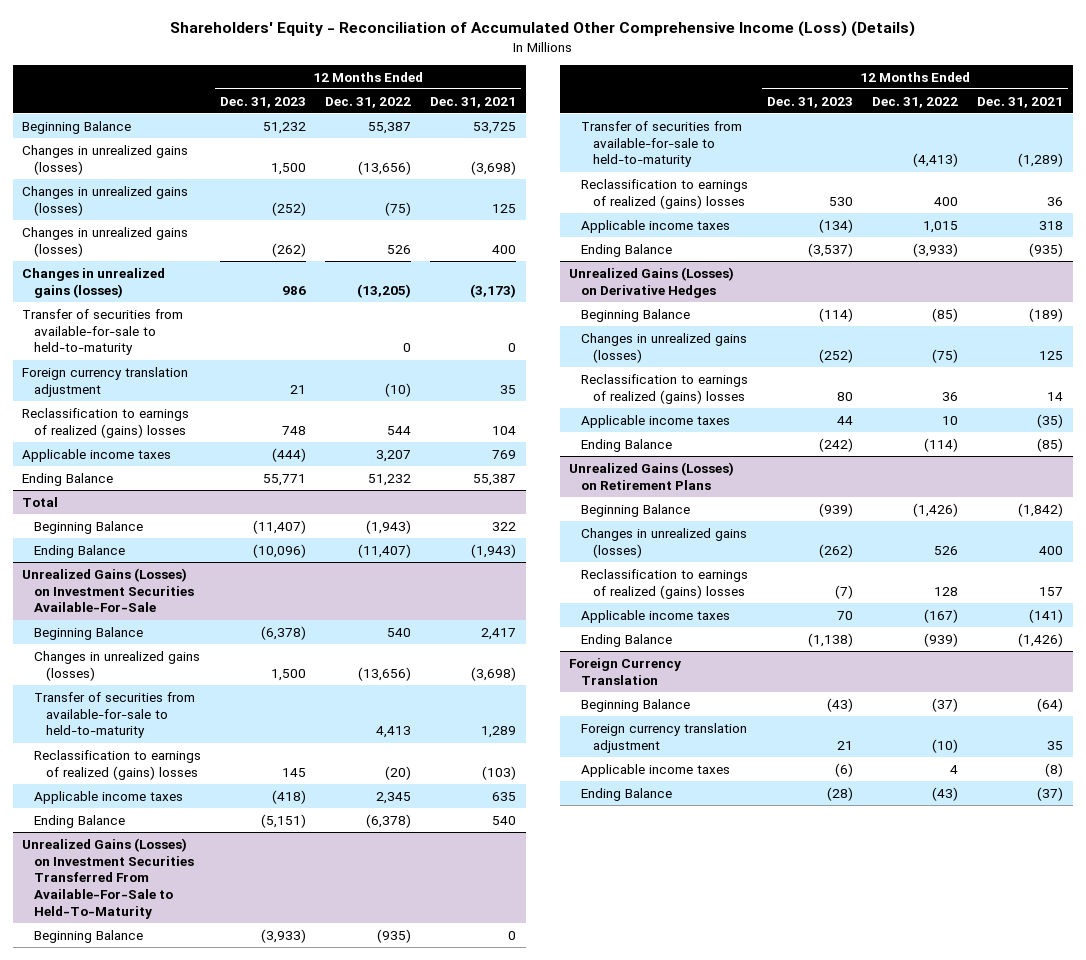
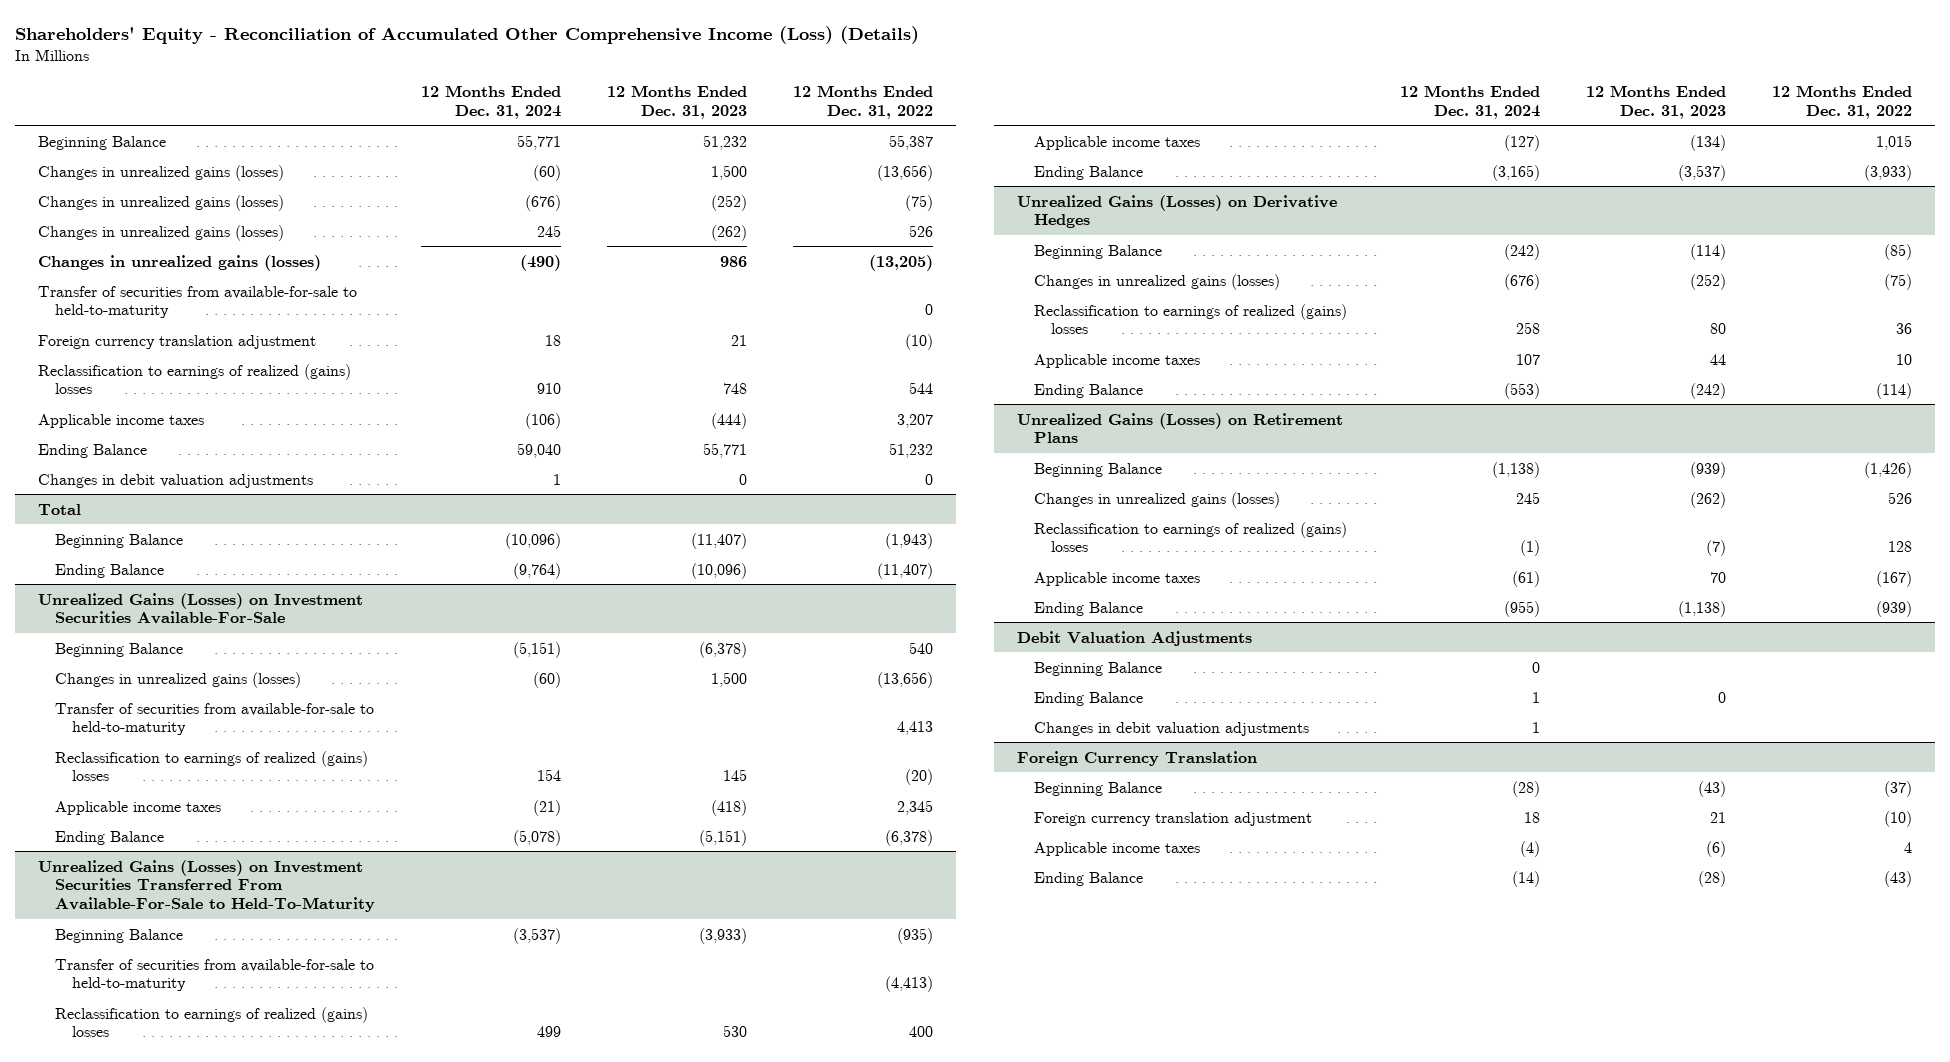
[430,96,517,108] Dec. 31, 2021 -> none
none -> [421,84,562,119] 12 Months Ended Dec. 31, 2024
none -> [38,473,314,488] Changes in debit valuation adjustments
none -> [1017,630,1253,646] Debit Valuation Adjustments
none -> [1034,661,1163,676] Beginning Balance
none -> [1034,691,1144,706] Ending Balance
none -> [1034,721,1310,736] Changes in debit valuation adjustments

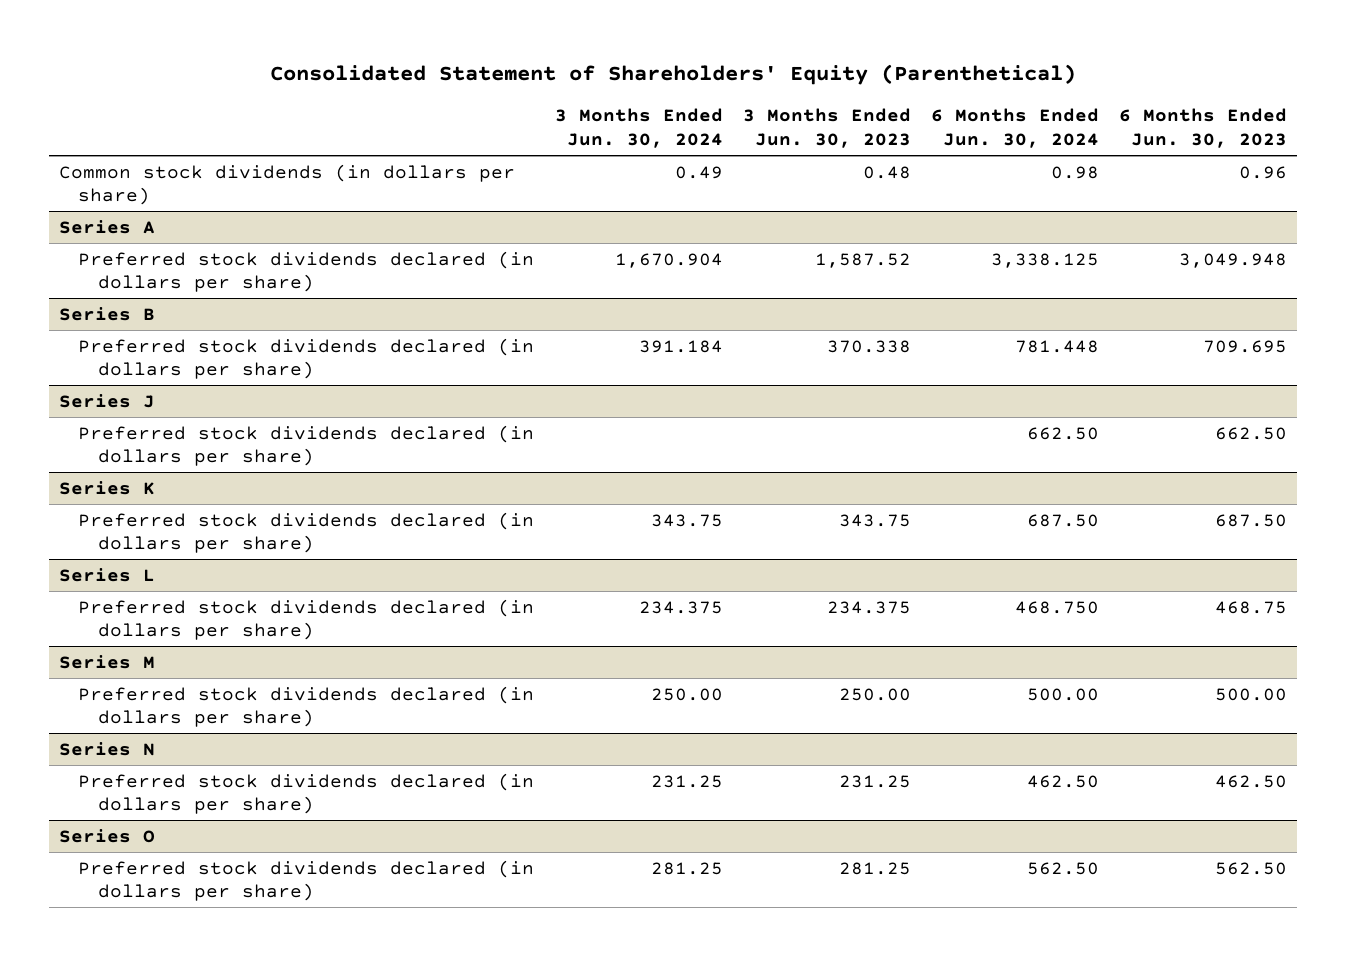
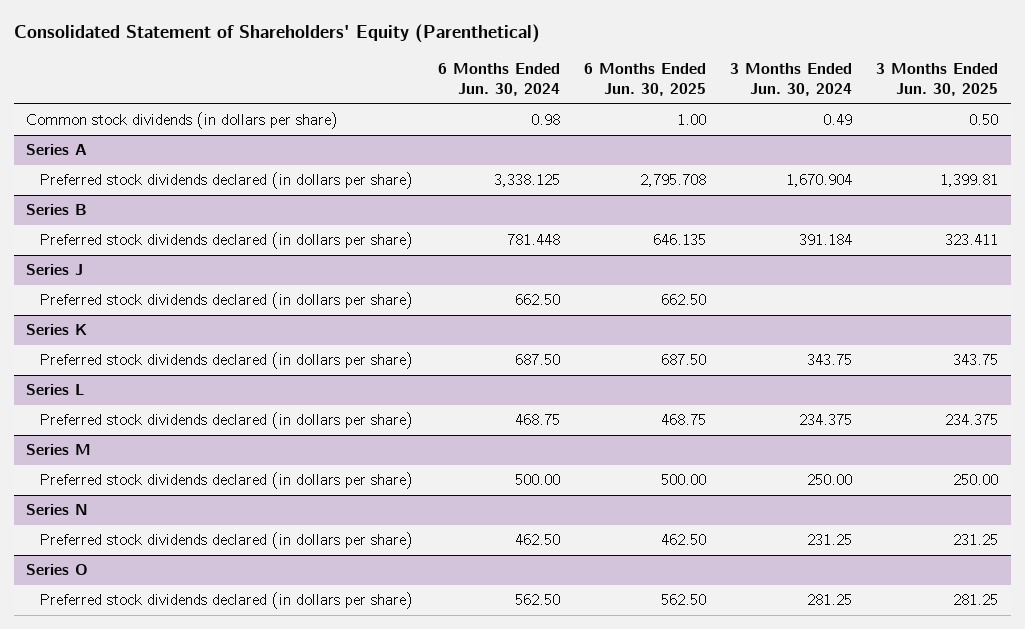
[742,108,911,149] 3 Months Ended Jun. 30, 2023 -> none
[1118,108,1287,149] 6 Months Ended Jun. 30, 2023 -> none
none -> [583,63,706,97] 6 Months Ended Jun. 30, 2025
none -> [876,63,999,97] 3 Months Ended Jun. 30, 2025
[1014,600,1099,614] 468.750 -> [514,414,560,426] 468.75

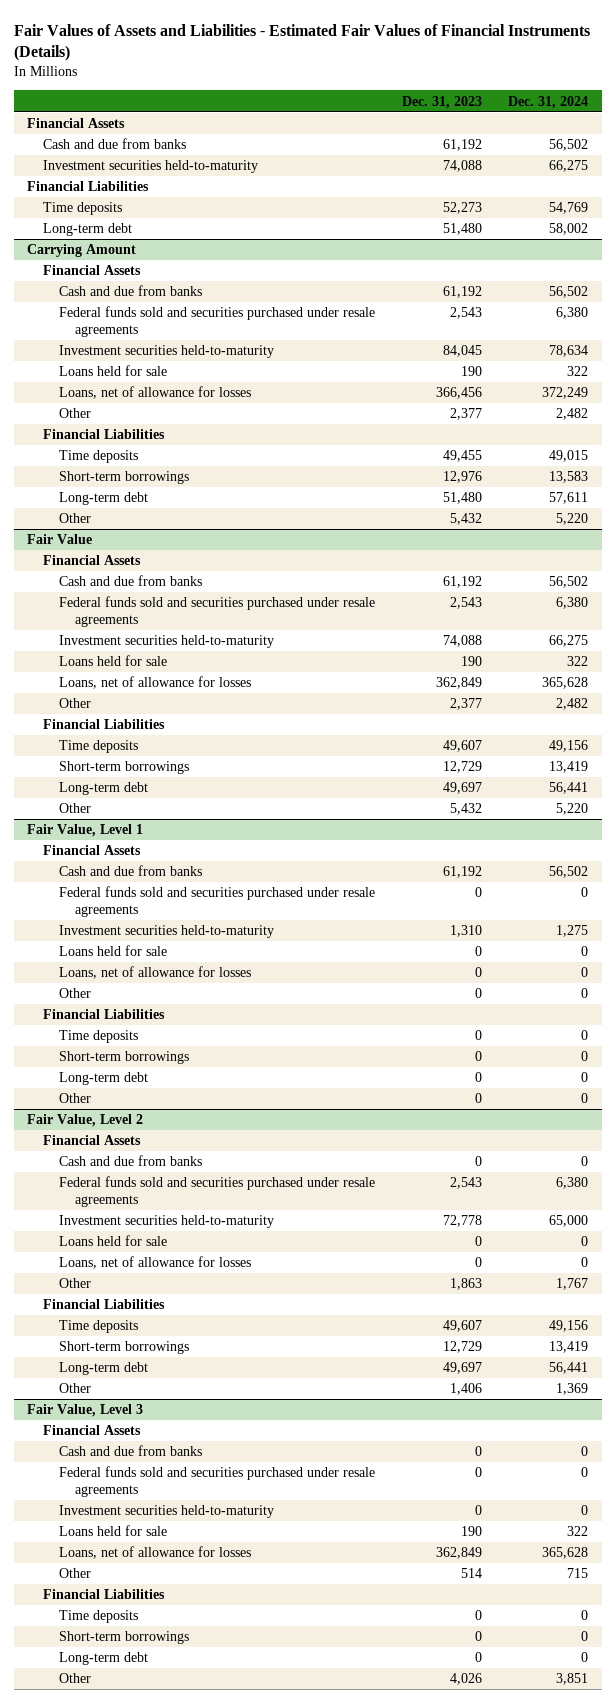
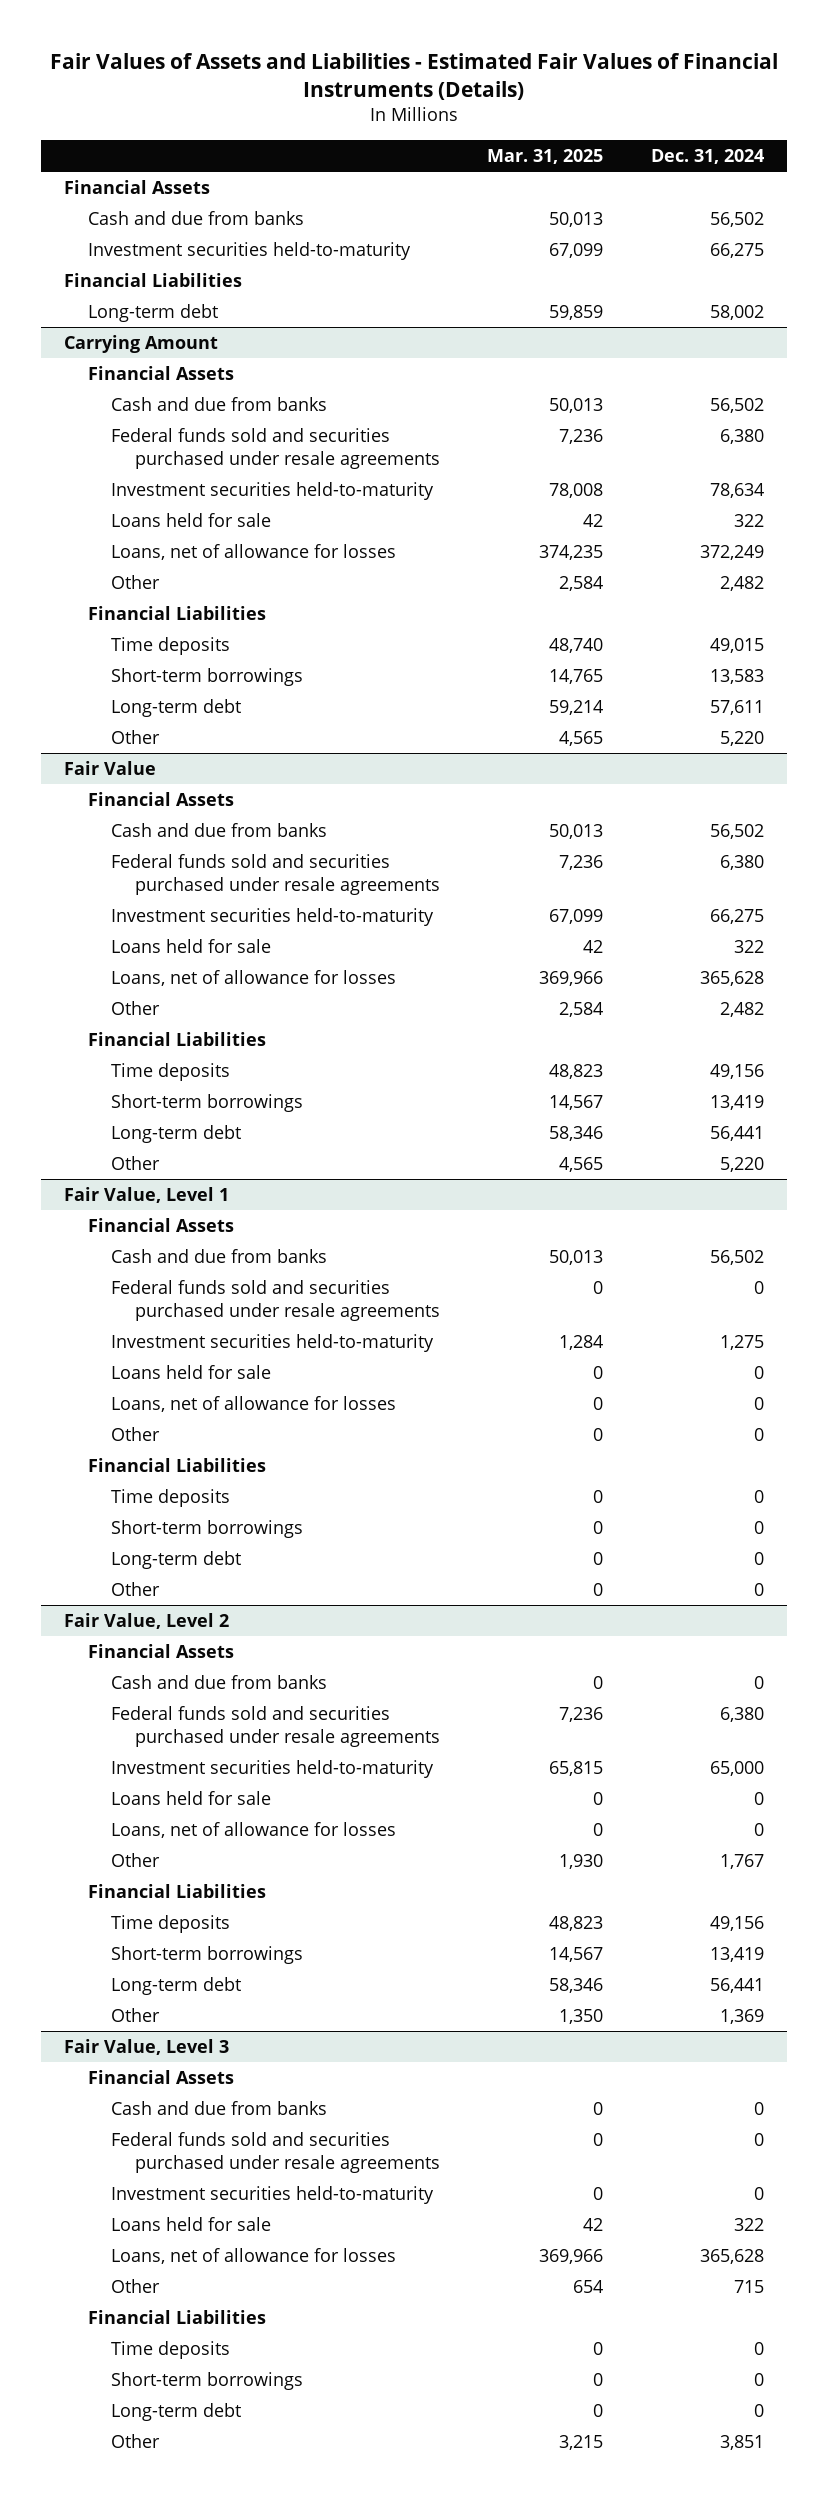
[401,95,482,109] Dec. 31, 2023 -> none
none -> [487,148,604,164] Mar. 31, 2025
[43,202,123,216] Time deposits -> none

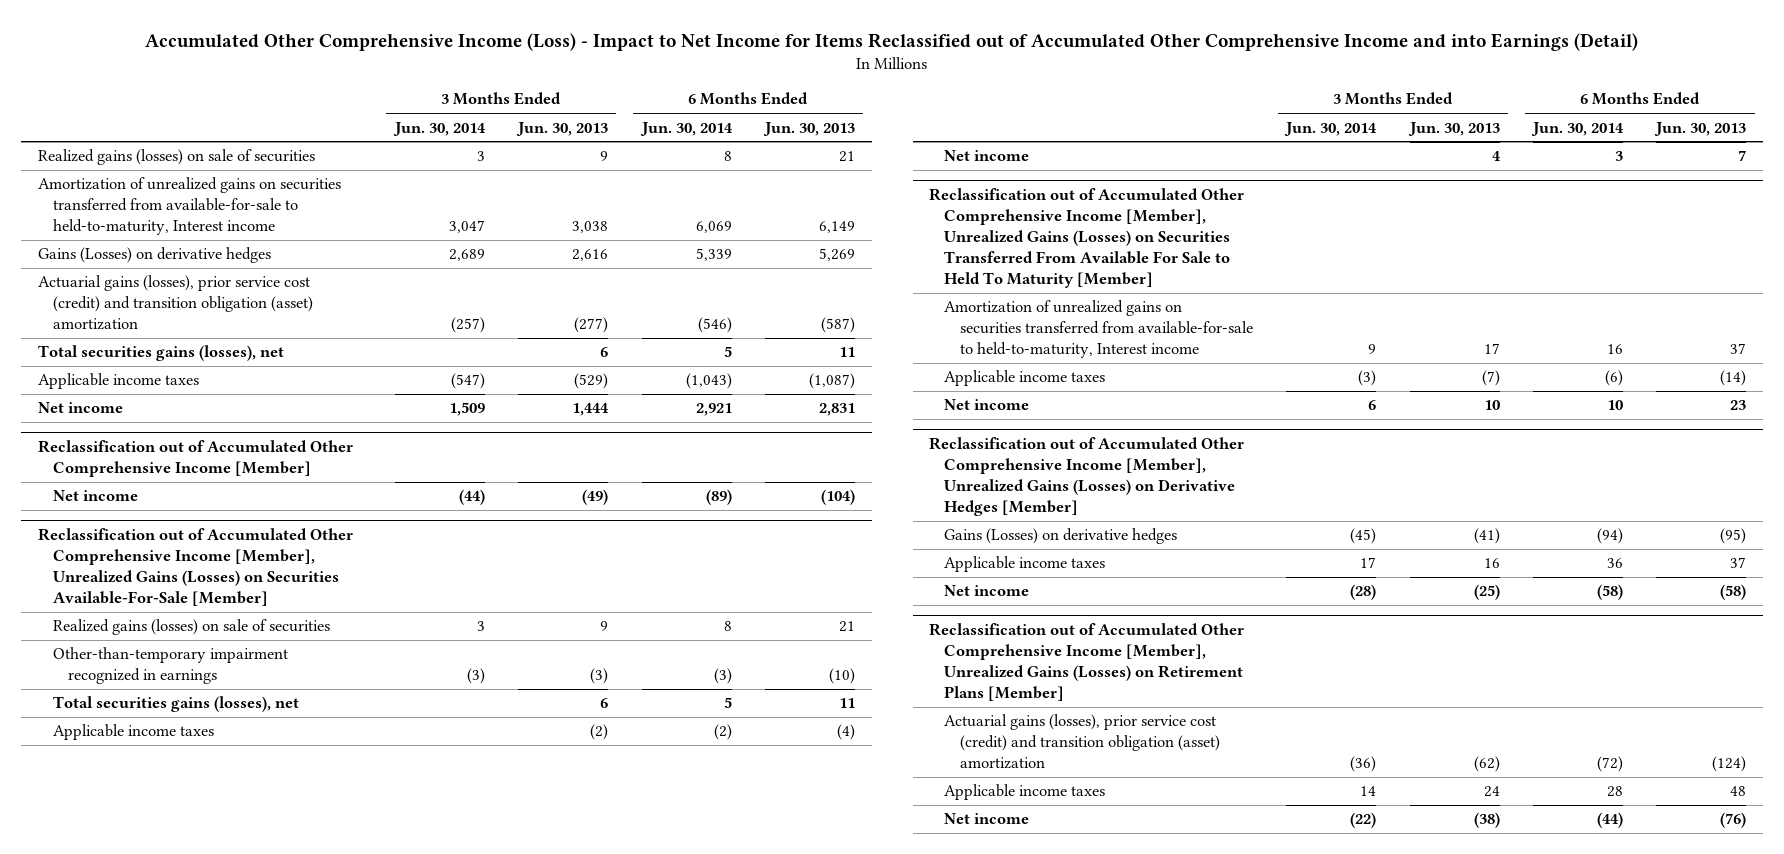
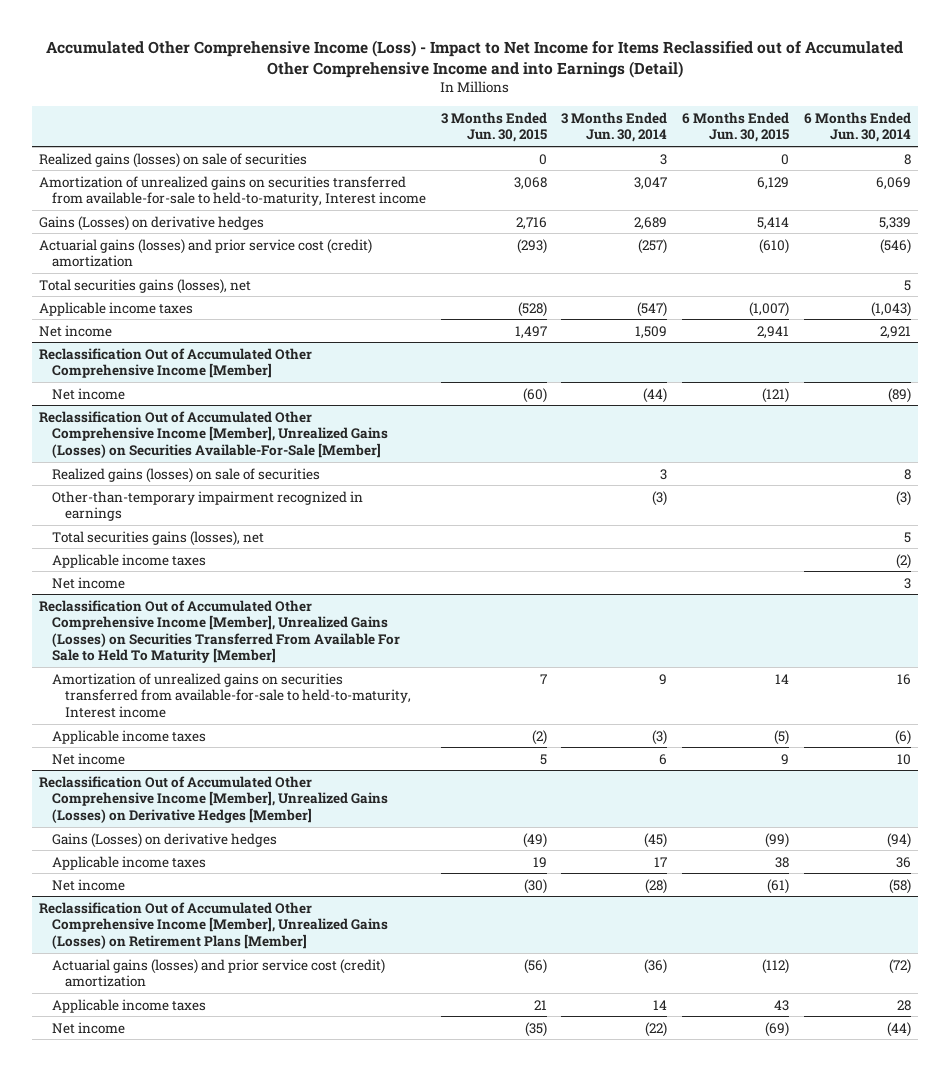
[516,121,609,136] Jun. 30, 2013 -> none
[763,121,856,136] Jun. 30, 2013 -> none
none -> [440,111,547,143] 3 Months Ended Jun. 30, 2015
none -> [682,111,790,143] 6 Months Ended Jun. 30, 2015
[37,275,314,331] Actuarial gains (losses), prior service cost (credit) and transition obligation (asset) amortization -> [38,238,372,268] Actuarial gains (losses) and prior service cost (credit) amortization
[37,439,353,477] Reclassification out of Accumulated Other Comprehensive Income [Member] -> [38,347,312,379] Reclassification Out of Accumulated Other Comprehensive Income [Member]
[37,527,353,606] Reclassification out of Accumulated Other Comprehensive Income [Member], Unrealized Gains (Losses) on Securities Available-For-Sale [Member] -> [38,410,389,458] Reclassification Out of Accumulated Other Comprehensive Income [Member], Unrealized Gains (Losses) on Securities Available-For-Sale [Member]
[929,187,1245,288] Reclassification out of Accumulated Other Comprehensive Income [Member], Unrealized Gains (Losses) on Securities Transferred From Available For Sale to Held To Maturity [Member] -> [38,599,401,664] Reclassification Out of Accumulated Other Comprehensive Income [Member], Unrealized Gains (Losses) on Securities Transferred From Available For Sale to Held To Maturity [Member]
[929,436,1245,516] Reclassification out of Accumulated Other Comprehensive Income [Member], Unrealized Gains (Losses) on Derivative Hedges [Member] -> [38,775,389,823] Reclassification Out of Accumulated Other Comprehensive Income [Member], Unrealized Gains (Losses) on Derivative Hedges [Member]
[929,622,1245,701] Reclassification out of Accumulated Other Comprehensive Income [Member], Unrealized Gains (Losses) on Retirement Plans [Member] -> [38,901,389,949] Reclassification Out of Accumulated Other Comprehensive Income [Member], Unrealized Gains (Losses) on Retirement Plans [Member]
[944,714,1220,770] Actuarial gains (losses), prior service cost (credit) and transition obligation (asset) amortization -> [52,958,386,988] Actuarial gains (losses) and prior service cost (credit) amortization

